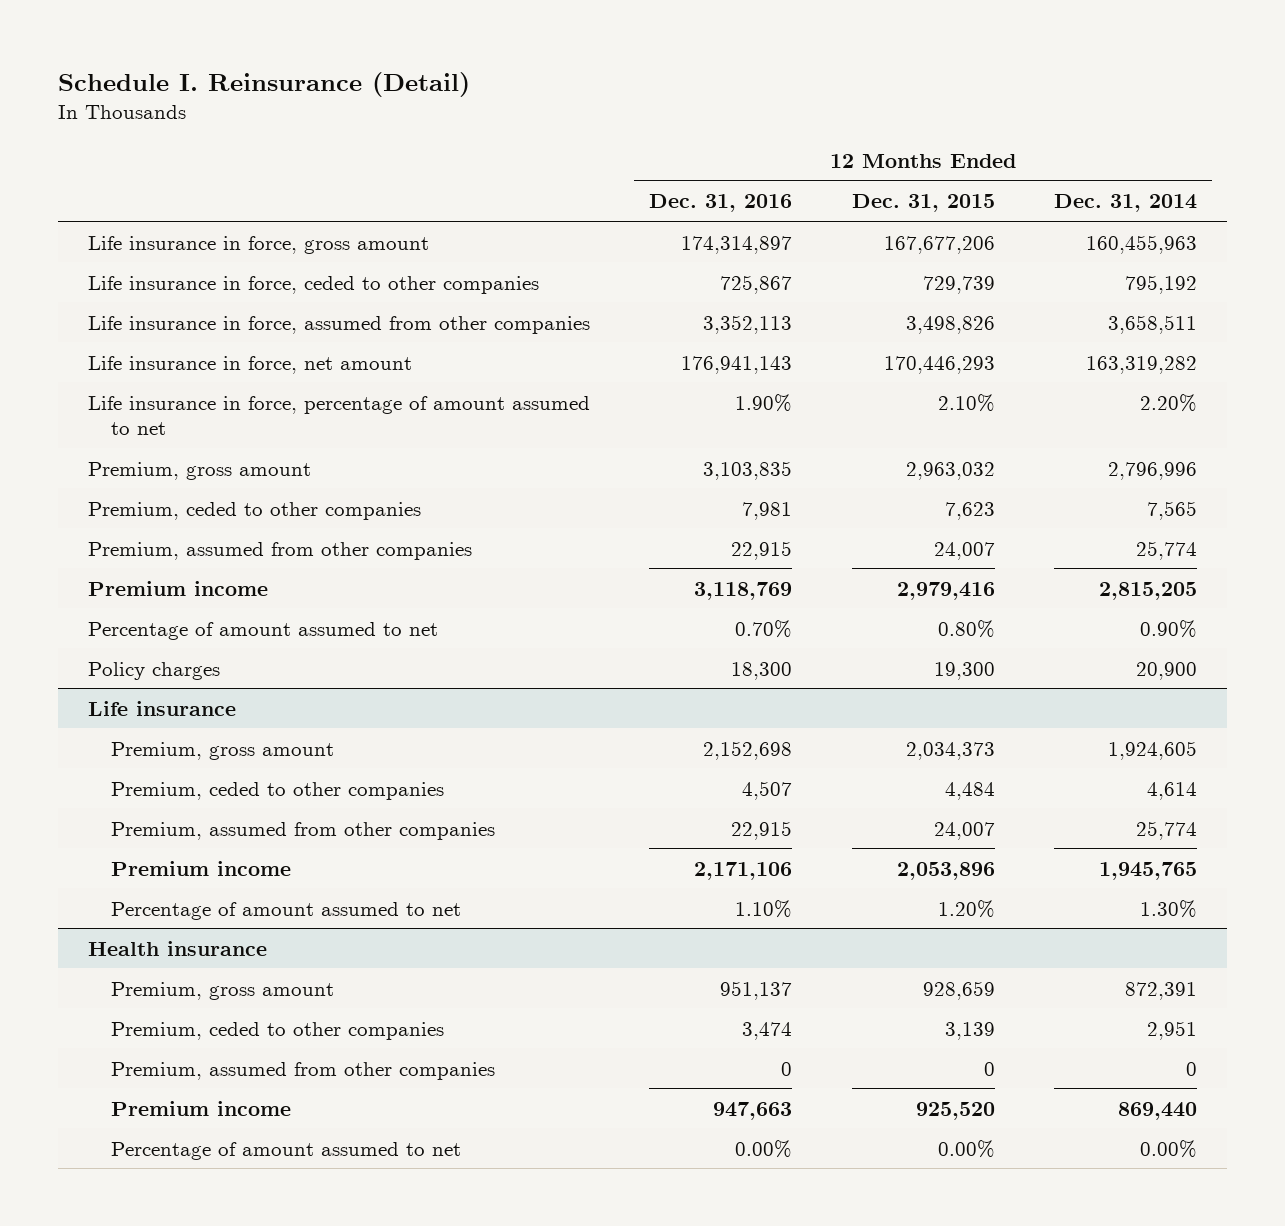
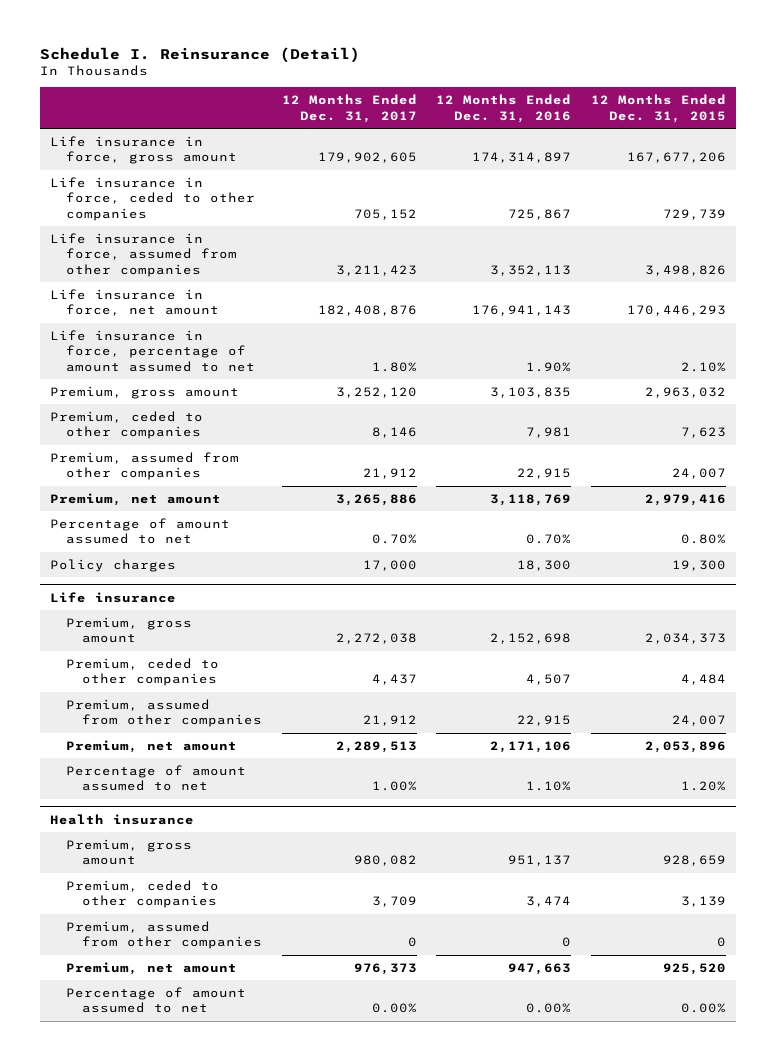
[1054,194,1198,213] Dec. 31, 2014 -> none
none -> [281,94,417,123] 12 Months Ended Dec. 31, 2017
[87,580,268,596] Premium income -> [49,492,221,506] Premium, net amount
[110,860,291,876] Premium income -> [65,739,237,753] Premium, net amount
[110,1100,291,1116] Premium income -> [65,961,237,975] Premium, net amount

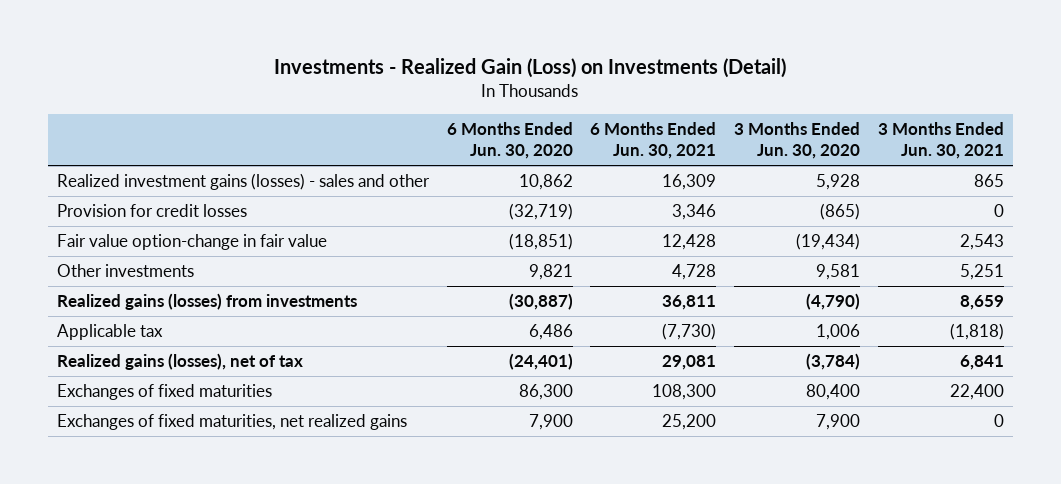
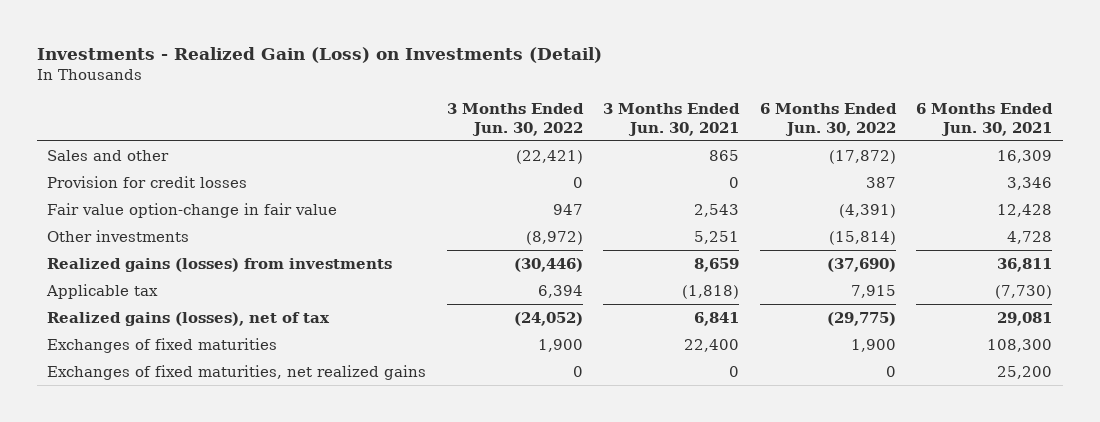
[446,121,573,160] 6 Months Ended Jun. 30, 2020 -> none
[733,121,860,160] 3 Months Ended Jun. 30, 2020 -> none
none -> [446,103,584,137] 3 Months Ended Jun. 30, 2022
none -> [759,103,897,137] 6 Months Ended Jun. 30, 2022
[56,173,430,191] Realized investment gains (losses) - sales and other -> [47,149,170,161] Sales and other

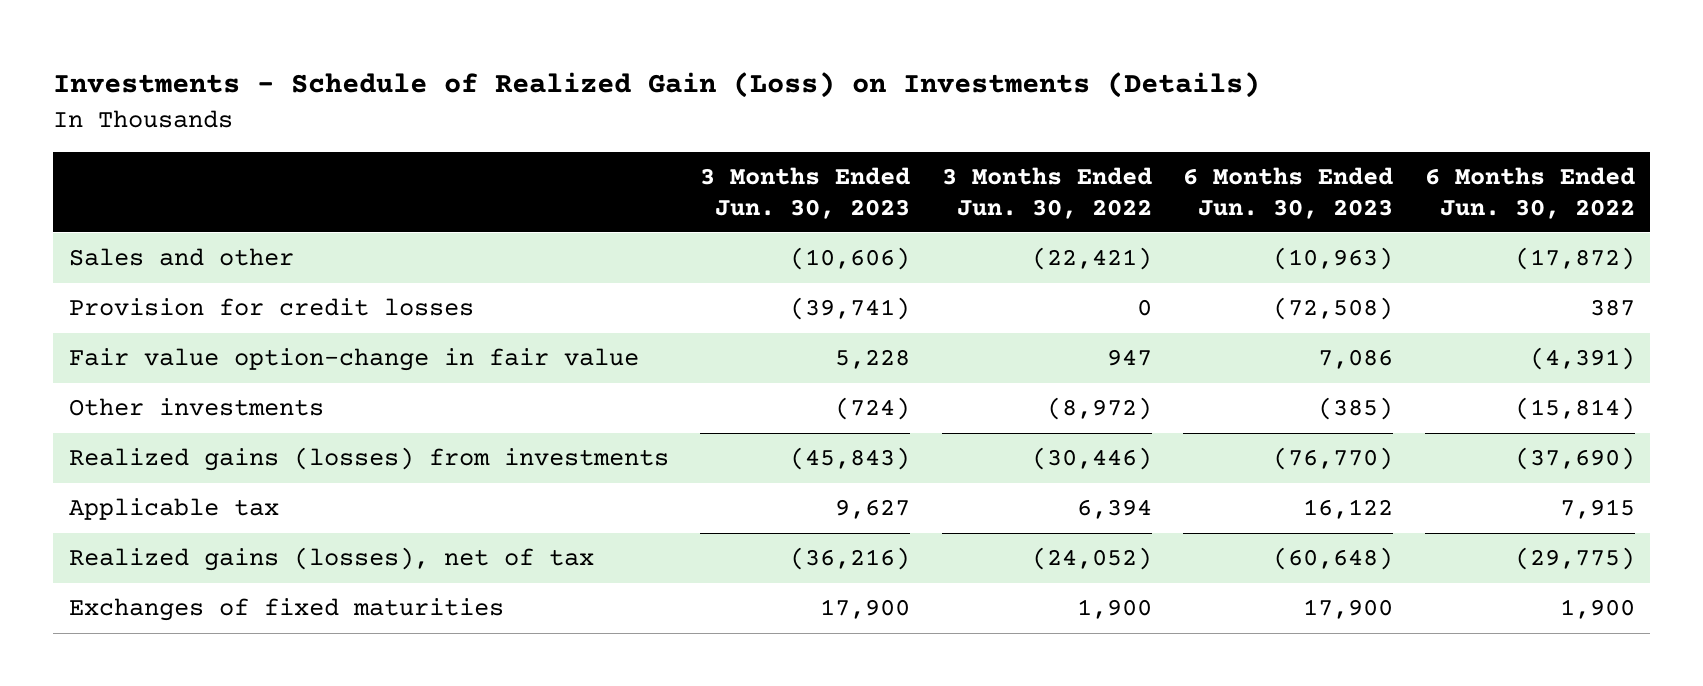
[36,47,602,64] Investments - Realized Gain (Loss) on Investments (Detail) -> [52,72,1260,99] Investments - Schedule of Realized Gain (Loss) on Investments (Details)
[603,103,741,137] 3 Months Ended Jun. 30, 2021 -> none
[916,103,1054,137] 6 Months Ended Jun. 30, 2021 -> none
none -> [700,167,911,219] 3 Months Ended Jun. 30, 2023
none -> [1183,167,1394,219] 6 Months Ended Jun. 30, 2023
[47,364,427,380] Exchanges of fixed maturities, net realized gains -> none

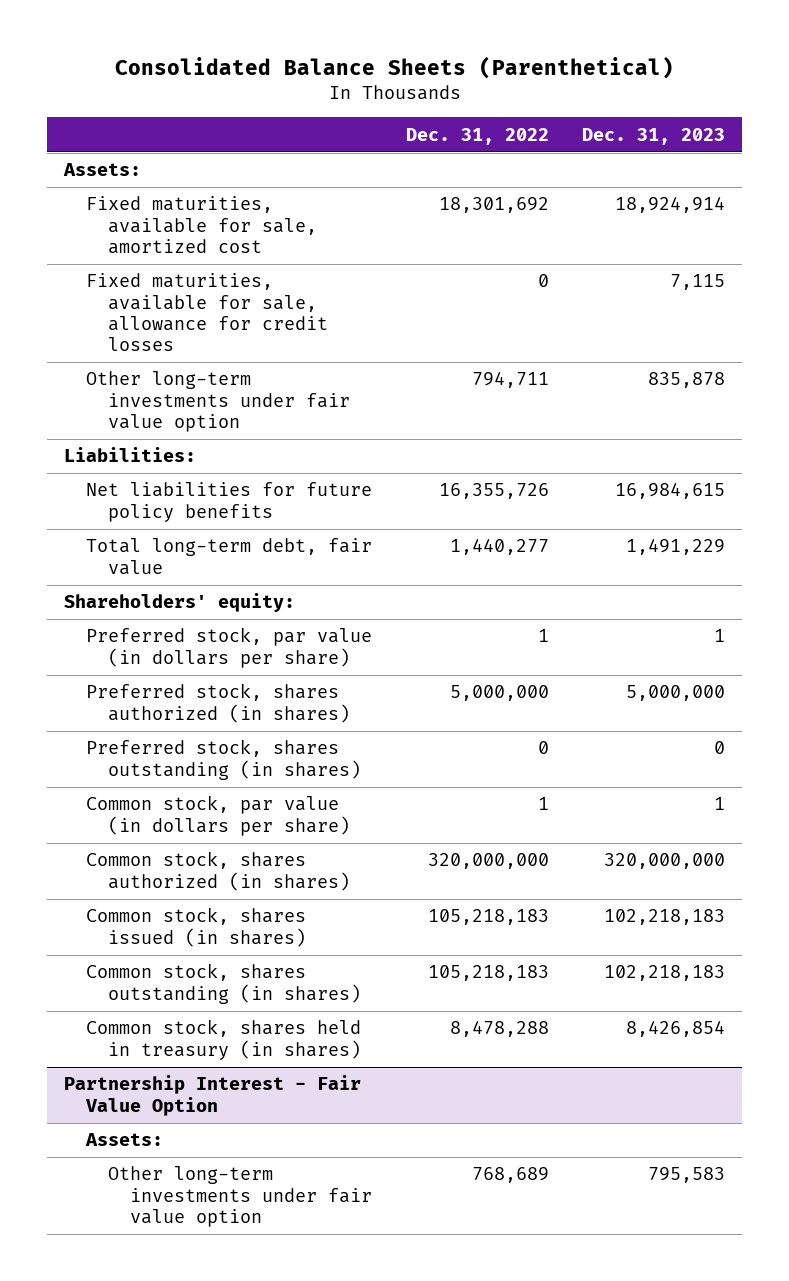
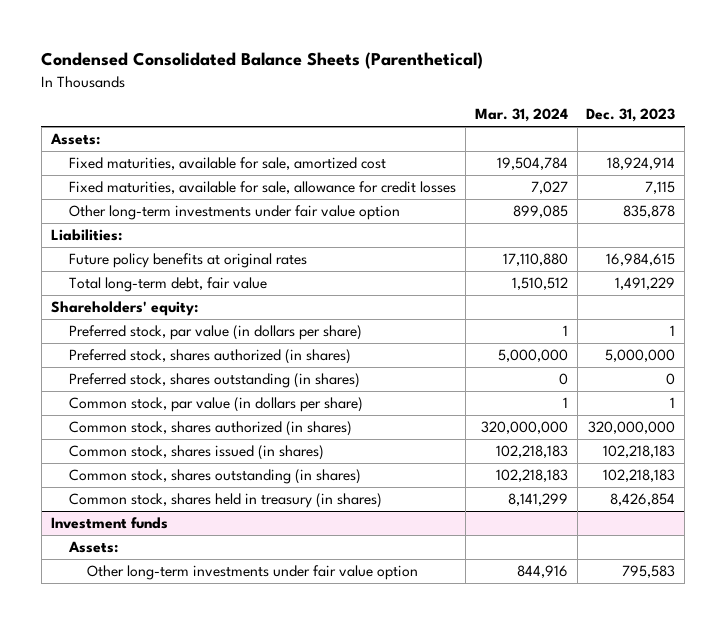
[114,56,674,80] Consolidated Balance Sheets (Parenthetical) -> [41,52,484,70] Condensed Consolidated Balance Sheets (Parenthetical)
[405,127,549,145] Dec. 31, 2022 -> none
none -> [474,108,568,123] Mar. 31, 2024
[85,482,372,522] Net liabilities for future policy benefits -> [68,253,307,269] Future policy benefits at original rates
[64,1075,362,1116] Partnership Interest - Fair Value Option -> [50,517,168,530] Investment funds

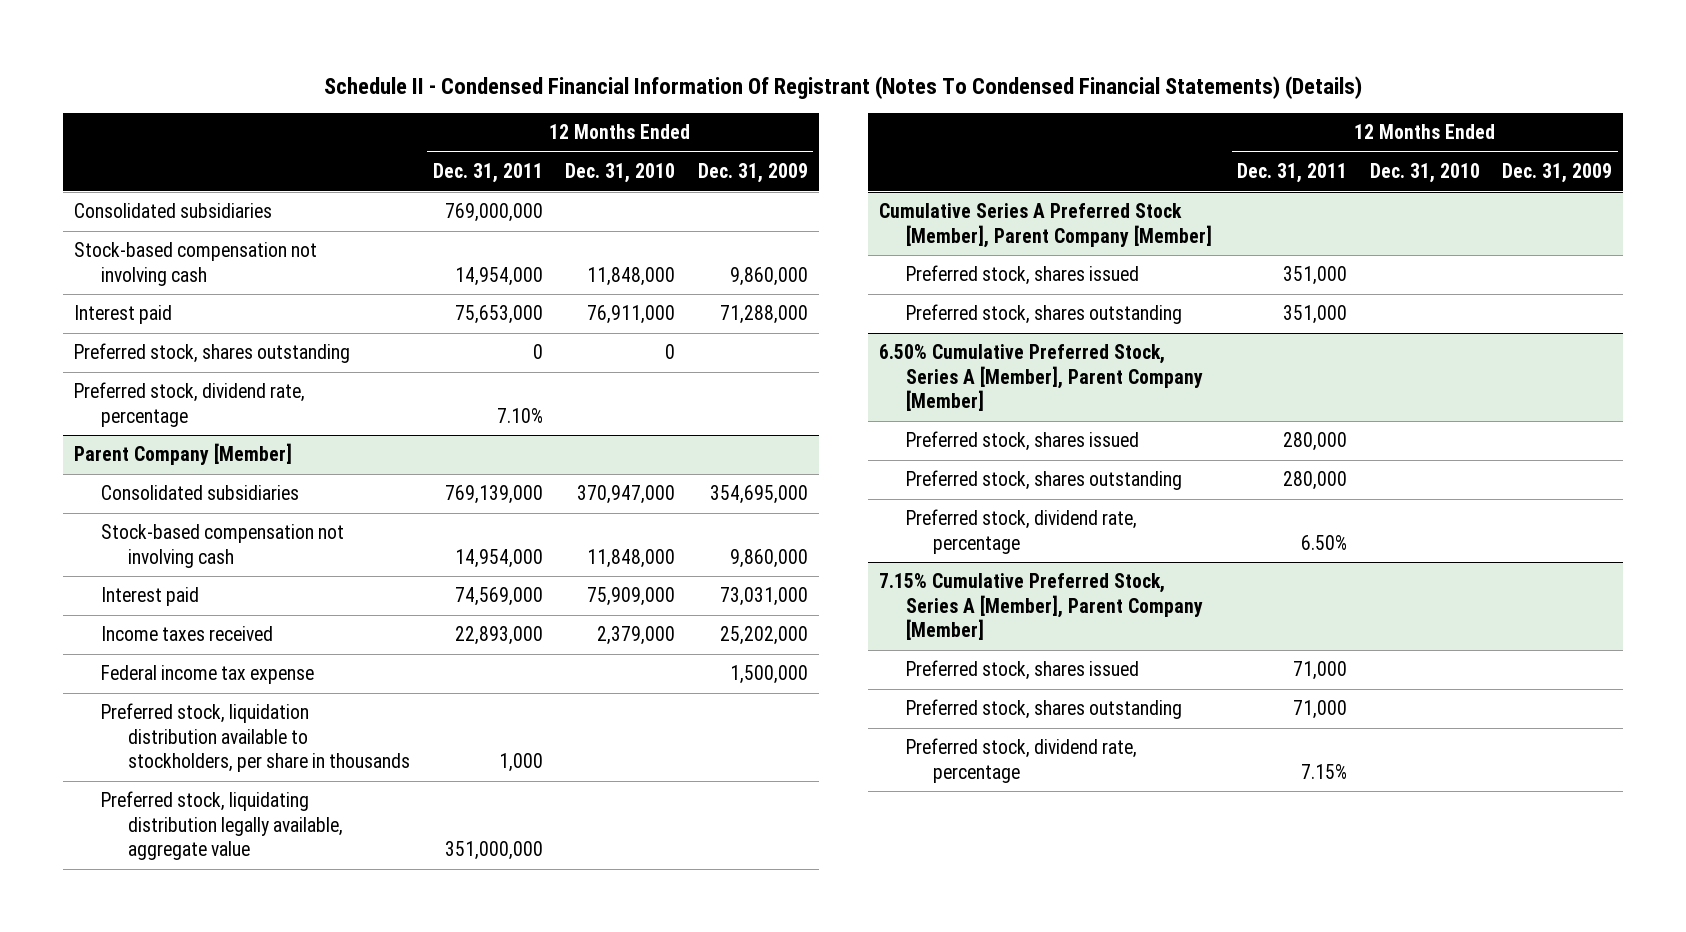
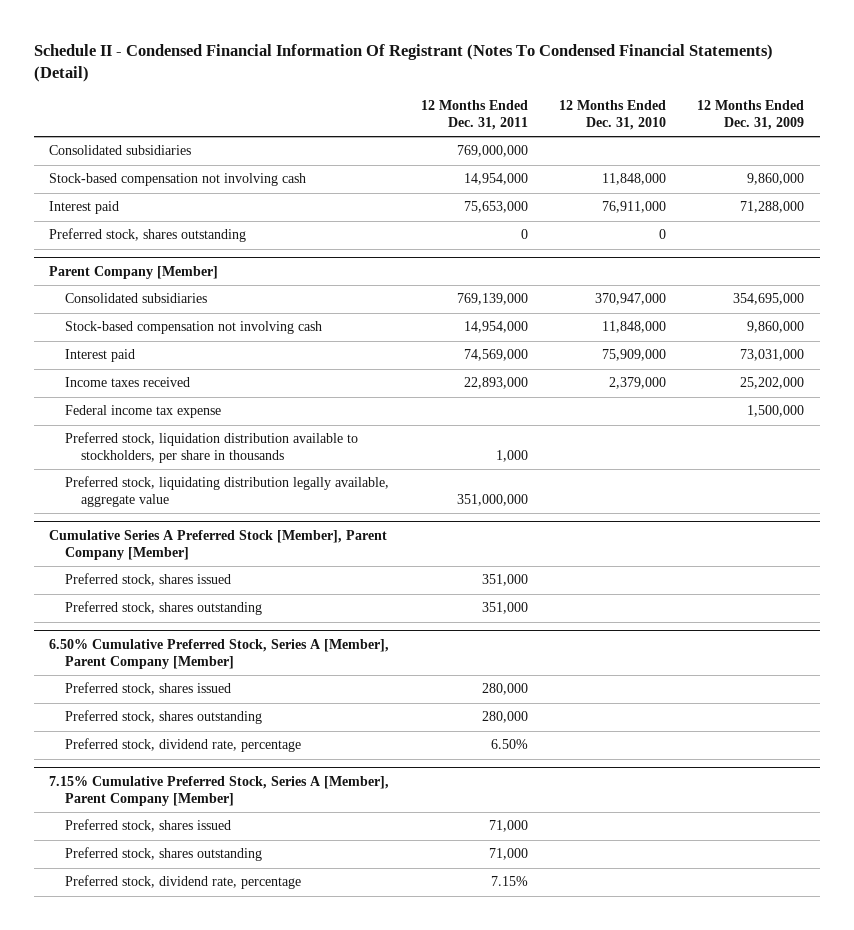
[324,75,1363,99] Schedule II - Condensed Financial Information Of Registrant (Notes To Condensed Financial Statements) (Details) -> [33,43,773,82] Schedule II - Condensed Financial Information Of Registrant (Notes To Condensed Financial Statements) (Detail)
[74,382,306,427] Preferred stock, dividend rate, percentage -> none

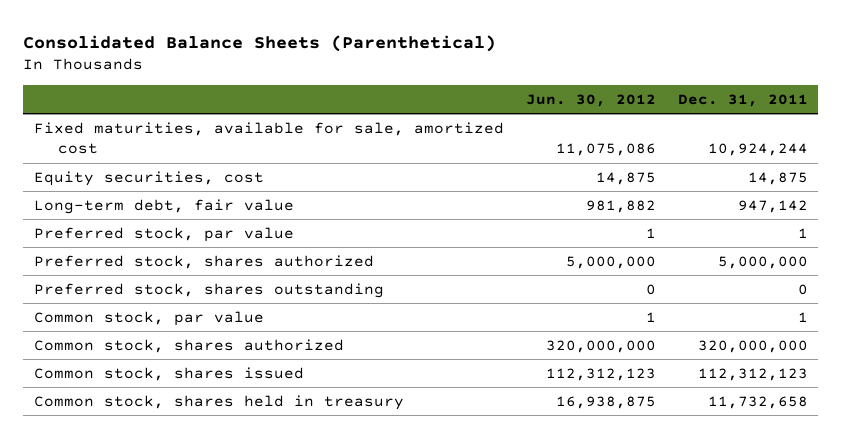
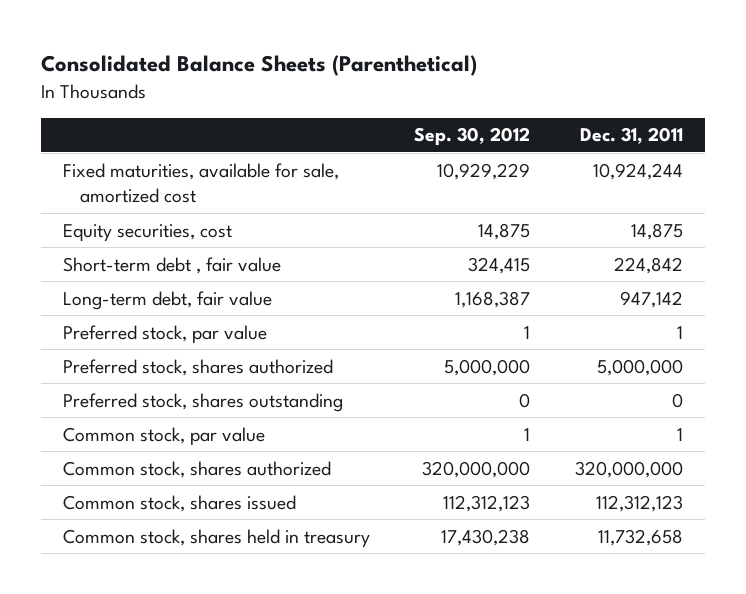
[525,93,656,107] Jun. 30, 2012 -> none
none -> [414,127,531,147] Sep. 30, 2012
none -> [63,256,282,274] Short-term debt , fair value

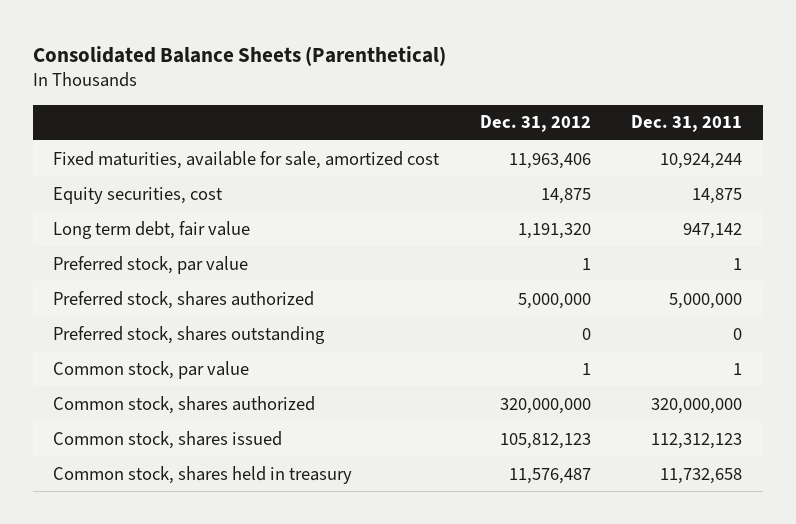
[414,127,531,147] Sep. 30, 2012 -> none
none -> [479,115,591,133] Dec. 31, 2012
[63,256,282,274] Short-term debt , fair value -> none
[63,290,273,310] Long-term debt, fair value -> [53,220,251,239] Long term debt, fair value

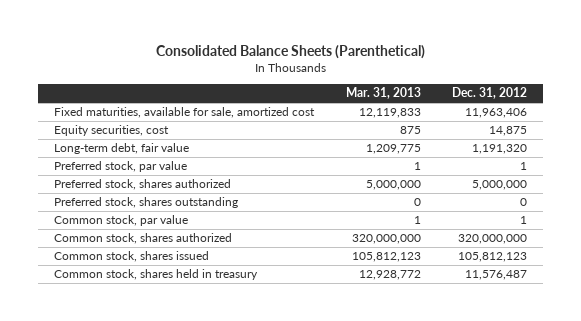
[631,115,743,133] Dec. 31, 2011 -> none
none -> [345,87,421,100] Mar. 31, 2013
[53,220,251,239] Long term debt, fair value -> [53,143,189,155] Long-term debt, fair value

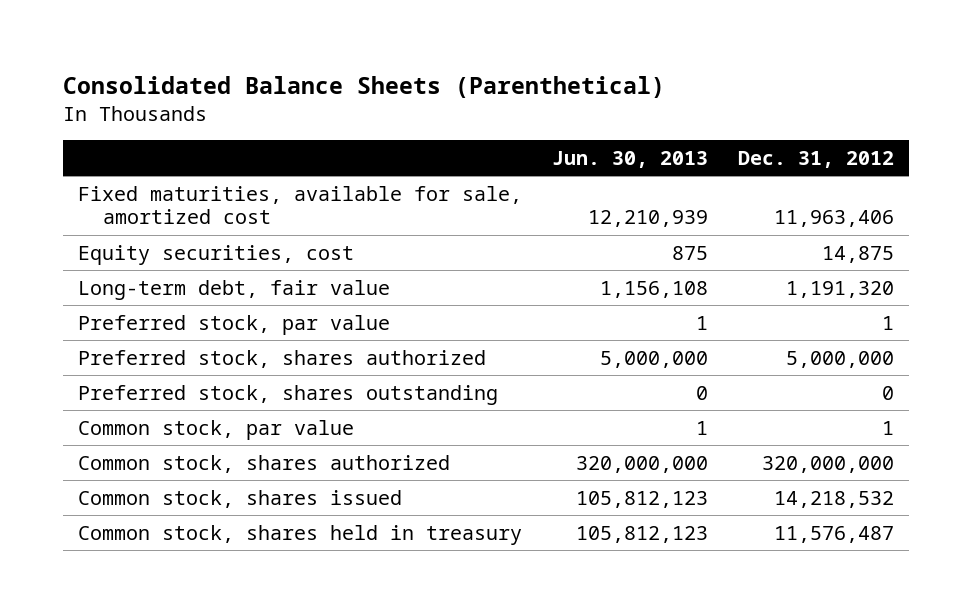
[345,87,421,100] Mar. 31, 2013 -> none
none -> [551,151,708,169] Jun. 30, 2013
[458,252,528,263] 105,812,123 -> [773,490,894,508] 14,218,532

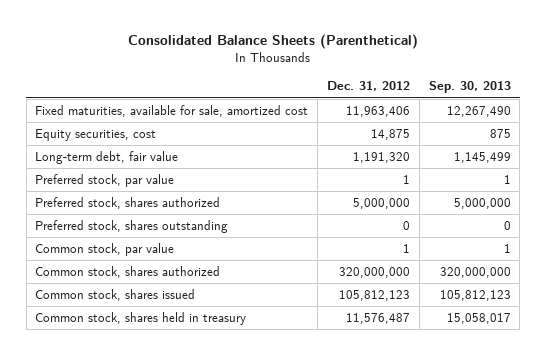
[551,151,708,169] Jun. 30, 2013 -> none
none -> [428,81,511,94] Sep. 30, 2013
[773,490,894,508] 14,218,532 -> [339,290,411,302] 105,812,123

